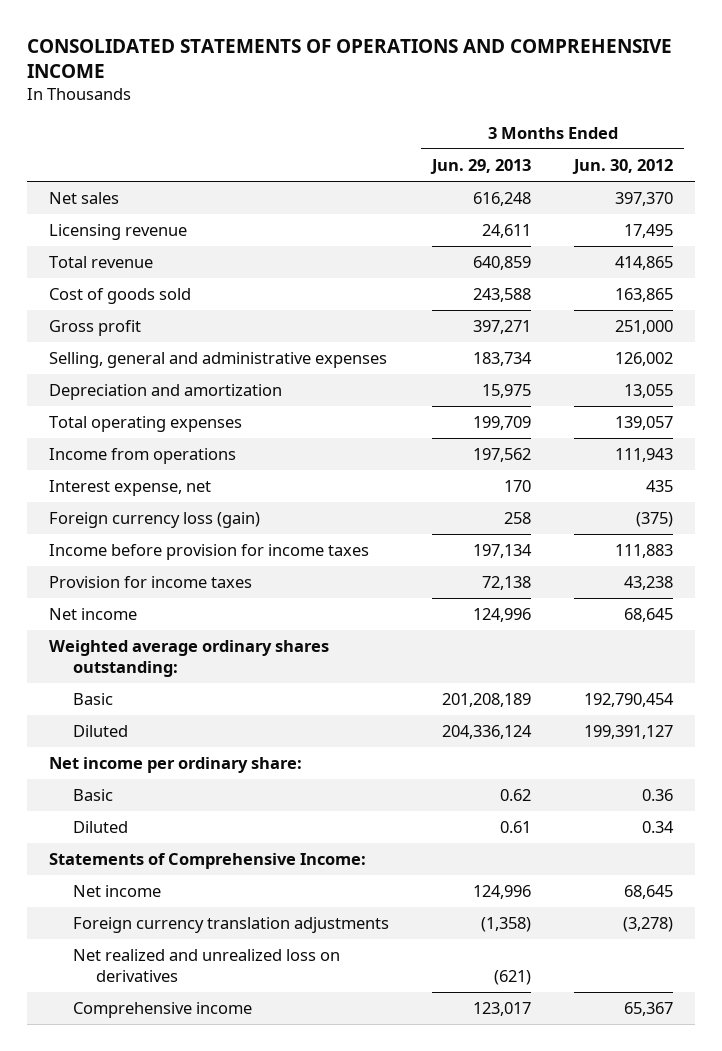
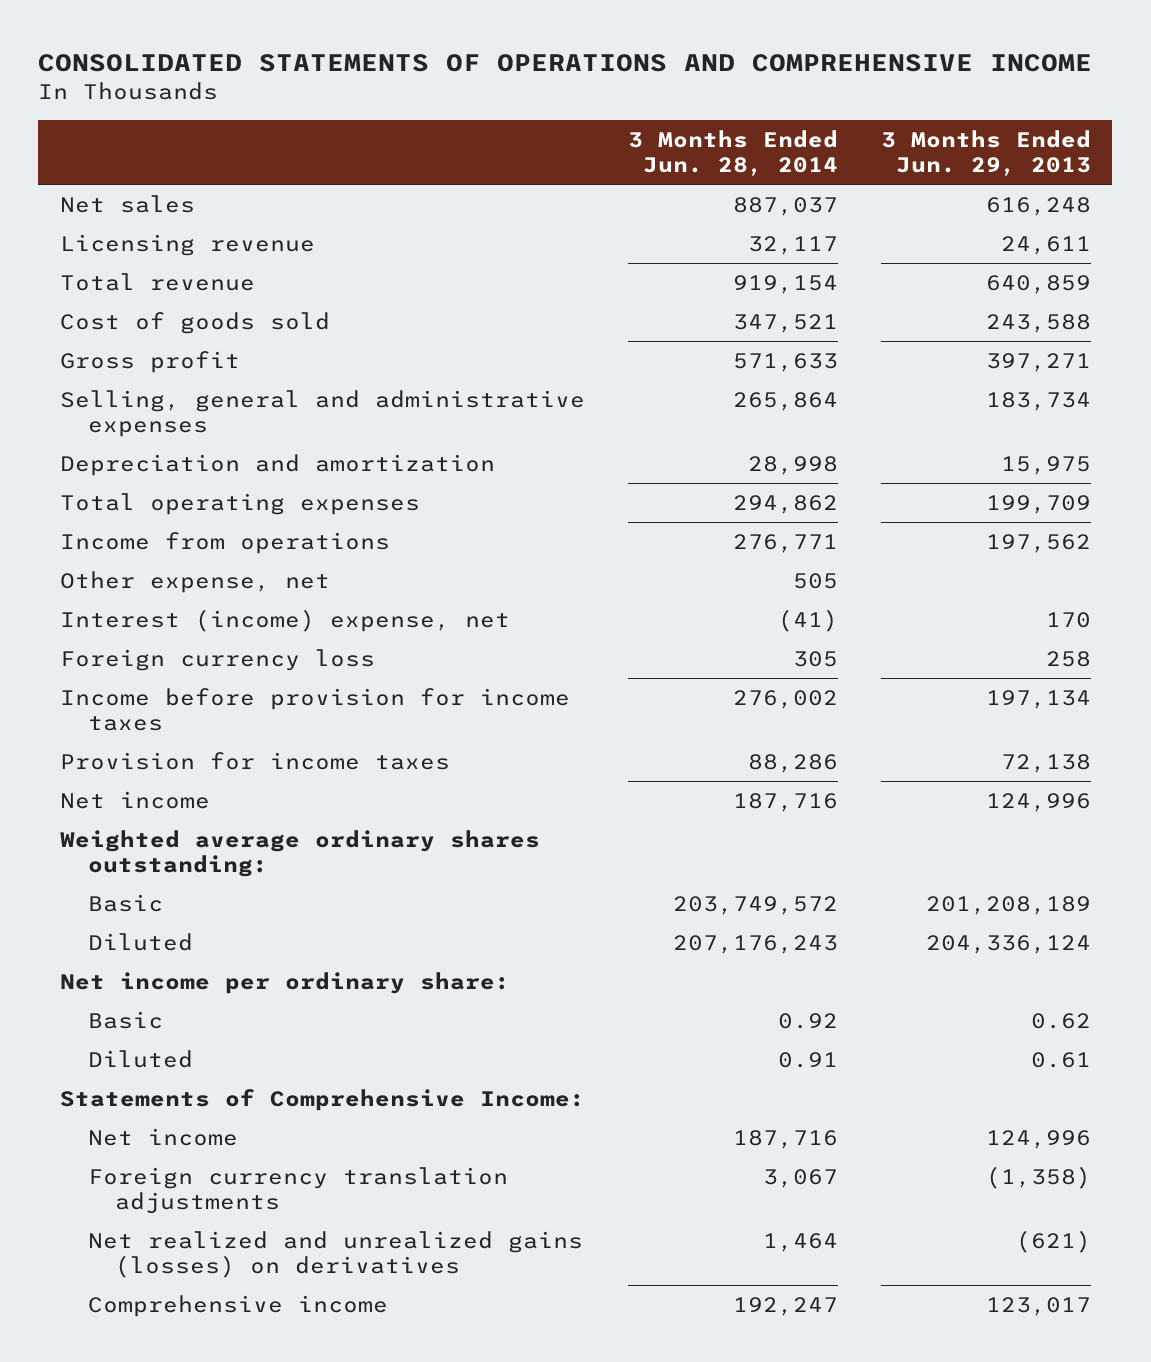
[572,159,674,175] Jun. 30, 2012 -> none
none -> [627,130,838,176] 3 Months Ended Jun. 28, 2014
none -> [59,571,330,594] Other expense, net
[48,480,211,497] Interest expense, net -> [59,609,510,633] Interest (income) expense, net
[48,512,260,529] Foreign currency loss (gain) -> [59,649,375,672] Foreign currency loss
[72,949,340,983] Net realized and unrealized loss on derivatives -> [87,1231,583,1278] Net realized and unrealized gains (losses) on derivatives

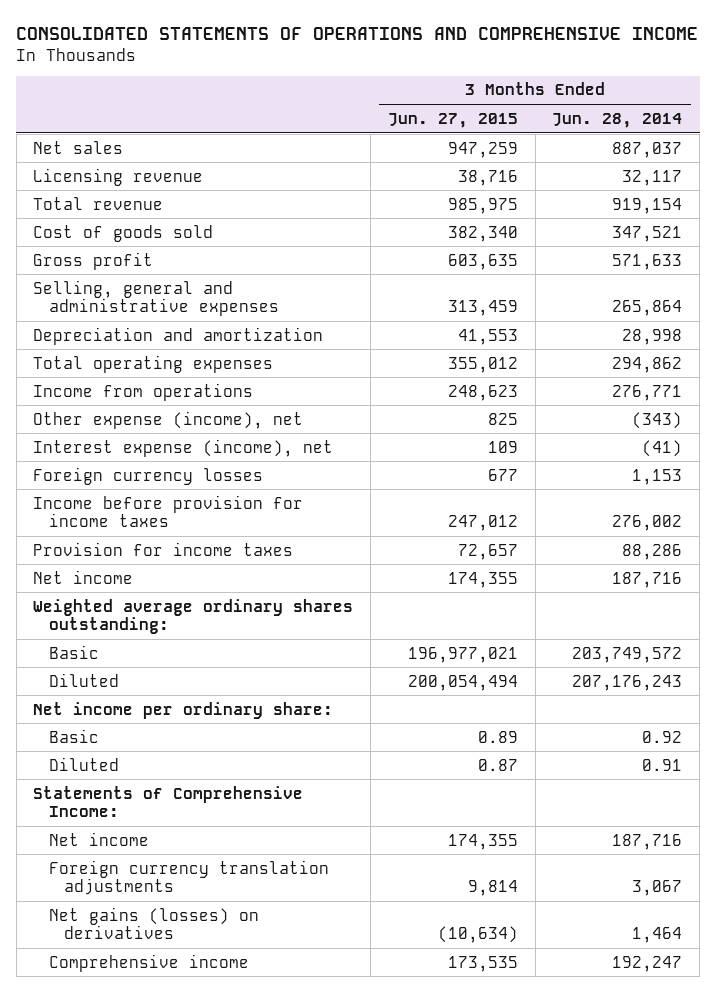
[880,130,1091,176] 3 Months Ended Jun. 29, 2013 -> none
none -> [387,112,518,128] Jun. 27, 2015
[59,571,330,594] Other expense, net -> [33,410,304,429] Other expense (income), net
[792,573,838,590] 505 -> [632,411,683,429] (343)
[59,609,510,633] Interest (income) expense, net -> [33,438,334,457] Interest expense (income), net
[59,649,375,672] Foreign currency loss -> [33,466,264,485] Foreign currency losses
[792,651,838,668] 305 -> [632,468,683,485] 1,153
[87,1231,583,1278] Net realized and unrealized gains (losses) on derivatives -> [48,906,259,939] Net gains (losses) on derivatives

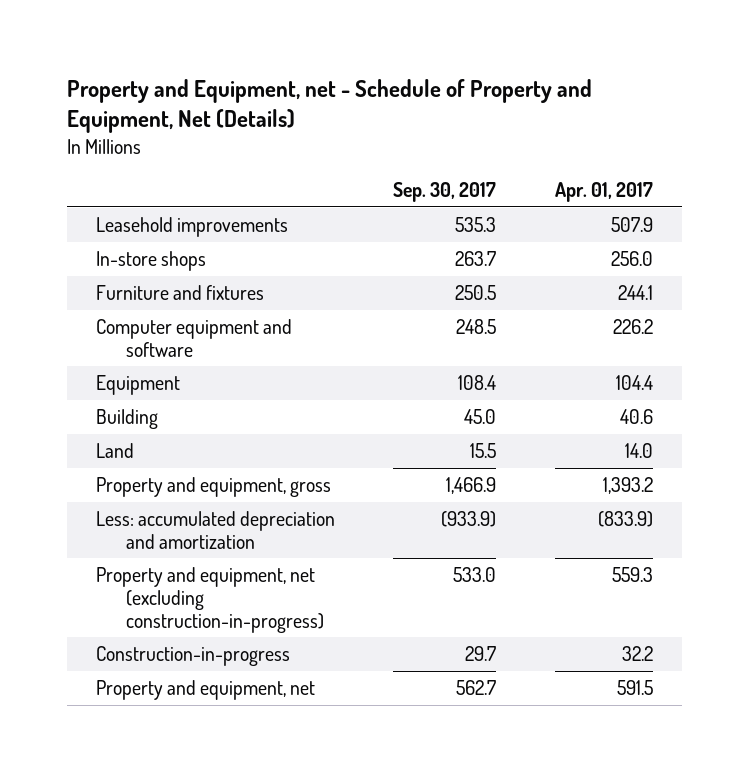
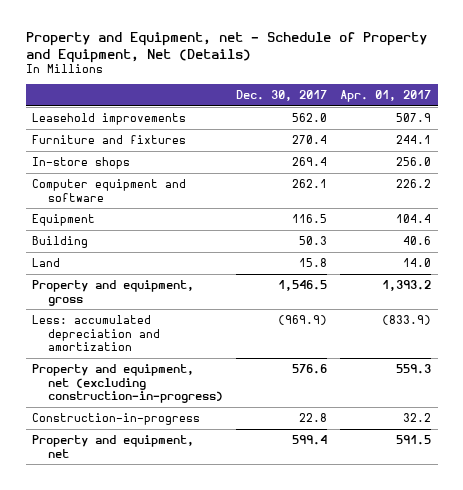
[393,181,497,202] Sep. 30, 2017 -> none
none -> [236,90,328,102] Dec. 30, 2017
[95,250,206,271] In-store shops -> [32,156,131,169] In-store shops

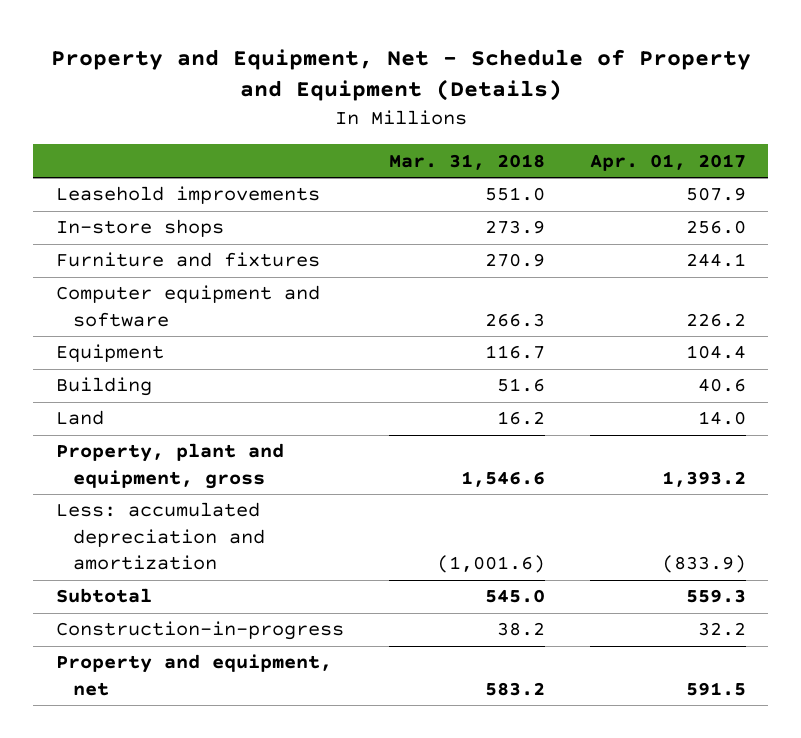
[25,32,427,63] Property and Equipment, net - Schedule of Property and Equipment, Net (Details) -> [50,48,751,102] Property and Equipment, Net - Schedule of Property and Equipment (Details)
[236,90,328,102] Dec. 30, 2017 -> none
none -> [388,153,545,170] Mar. 31, 2018
[32,134,187,144] Furniture and fixtures -> [55,252,320,268] Furniture and fixtures
[32,279,195,306] Property and equipment, gross -> [55,443,284,489] Property, plant and equipment, gross
[32,363,224,404] Property and equipment, net (excluding construction-in-progress) -> [55,588,152,604] Subtotal

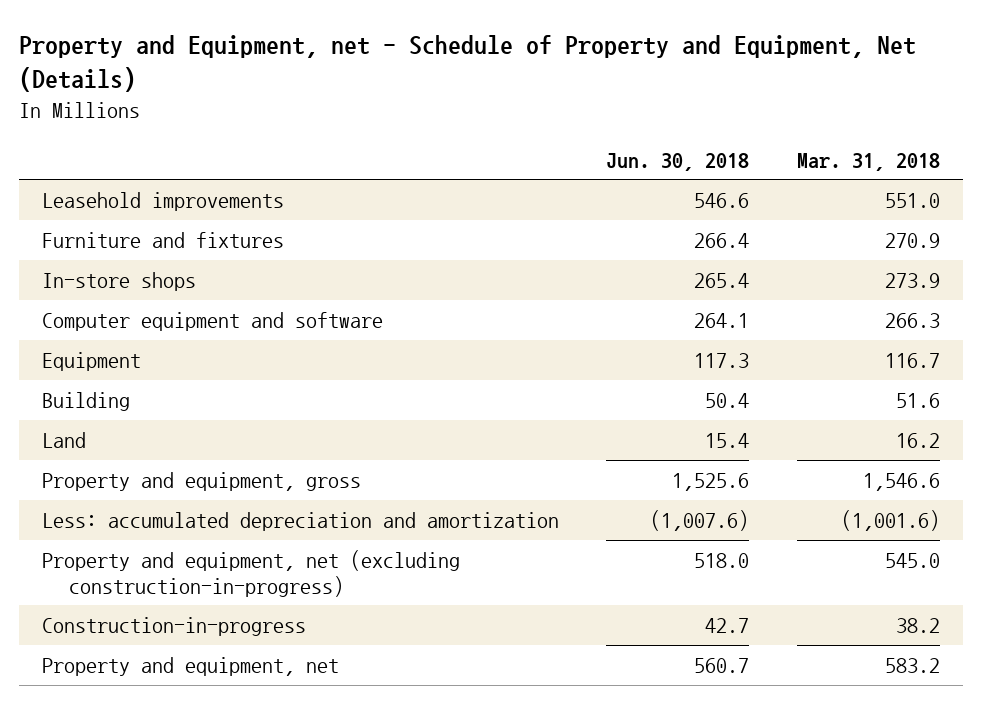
[50,48,751,102] Property and Equipment, Net - Schedule of Property and Equipment (Details) -> [18,35,916,93] Property and Equipment, net - Schedule of Property and Equipment, Net (Details)
[589,153,746,171] Apr. 01, 2017 -> none
none -> [606,152,750,171] Jun. 30, 2018
[55,219,224,238] In-store shops -> [42,272,197,292] In-store shops
[55,443,284,489] Property, plant and equipment, gross -> [42,472,362,492] Property and equipment, gross
[55,588,152,604] Subtotal -> [42,550,461,597] Property and equipment, net (excluding construction-in-progress)

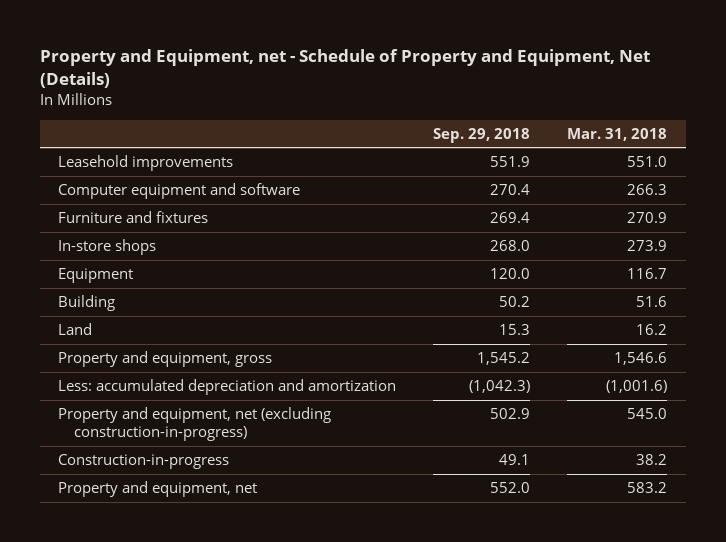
[606,152,750,171] Jun. 30, 2018 -> none
none -> [433,127,531,143] Sep. 29, 2018
[42,312,384,332] Computer equipment and software -> [58,183,301,200] Computer equipment and software

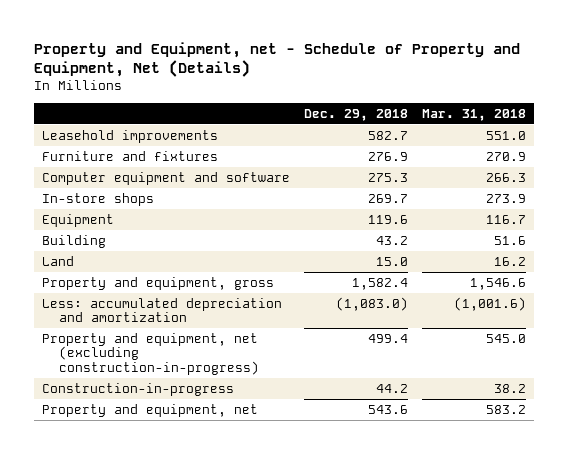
[433,127,531,143] Sep. 29, 2018 -> none
none -> [304,108,409,121] Dec. 29, 2018
[58,183,301,200] Computer equipment and software -> [41,171,290,185] Computer equipment and software

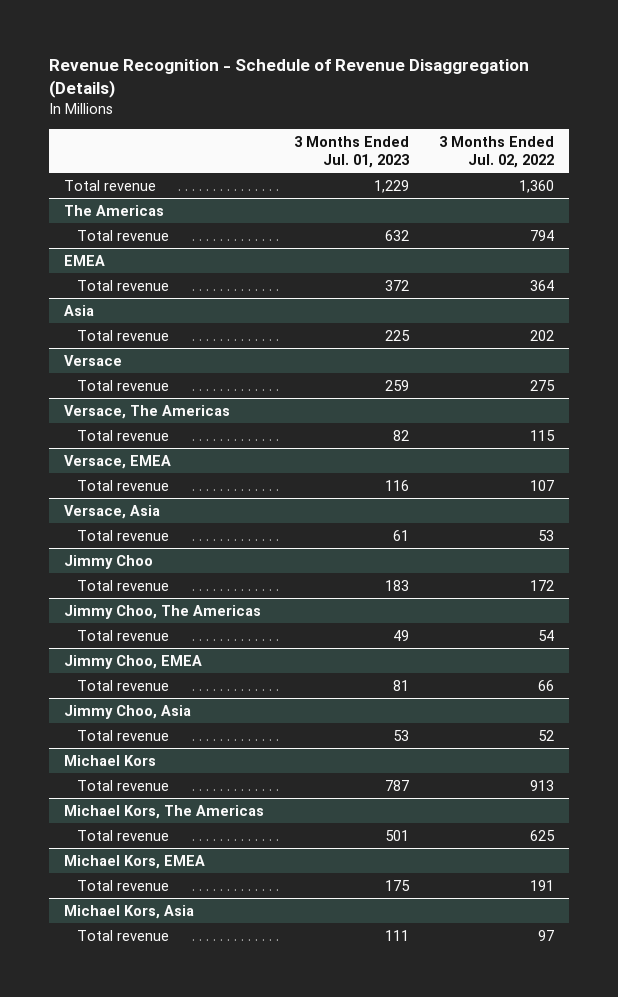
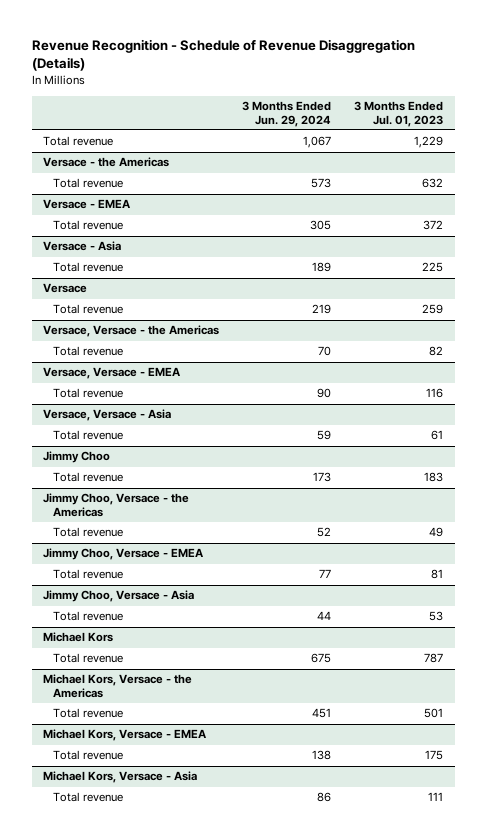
[439,135,555,168] 3 Months Ended Jul. 02, 2022 -> none
none -> [242,101,332,127] 3 Months Ended Jun. 29, 2024
[63,204,164,216] The Americas -> [43,157,170,168] Versace - the Americas
[63,254,105,266] EMEA -> [43,199,132,210] Versace - EMEA
[63,304,94,316] Asia -> [43,241,122,252] Versace - Asia
[63,404,230,419] Versace, The Americas -> [43,325,220,338] Versace, Versace - the Americas
[63,454,171,469] Versace, EMEA -> [43,367,182,380] Versace, Versace - EMEA
[63,504,160,519] Versace, Asia -> [43,409,172,422] Versace, Versace - Asia
[63,604,261,619] Jimmy Choo, The Americas -> [43,493,190,518] Jimmy Choo, Versace - the Americas
[63,654,202,669] Jimmy Choo, EMEA -> [43,548,205,561] Jimmy Choo, Versace - EMEA
[63,704,191,719] Jimmy Choo, Asia -> [43,590,195,603] Jimmy Choo, Versace - Asia
[63,804,264,819] Michael Kors, The Americas -> [43,674,193,699] Michael Kors, Versace - the Americas
[63,854,205,869] Michael Kors, EMEA -> [43,729,208,742] Michael Kors, Versace - EMEA
[63,904,194,919] Michael Kors, Asia -> [43,771,198,784] Michael Kors, Versace - Asia

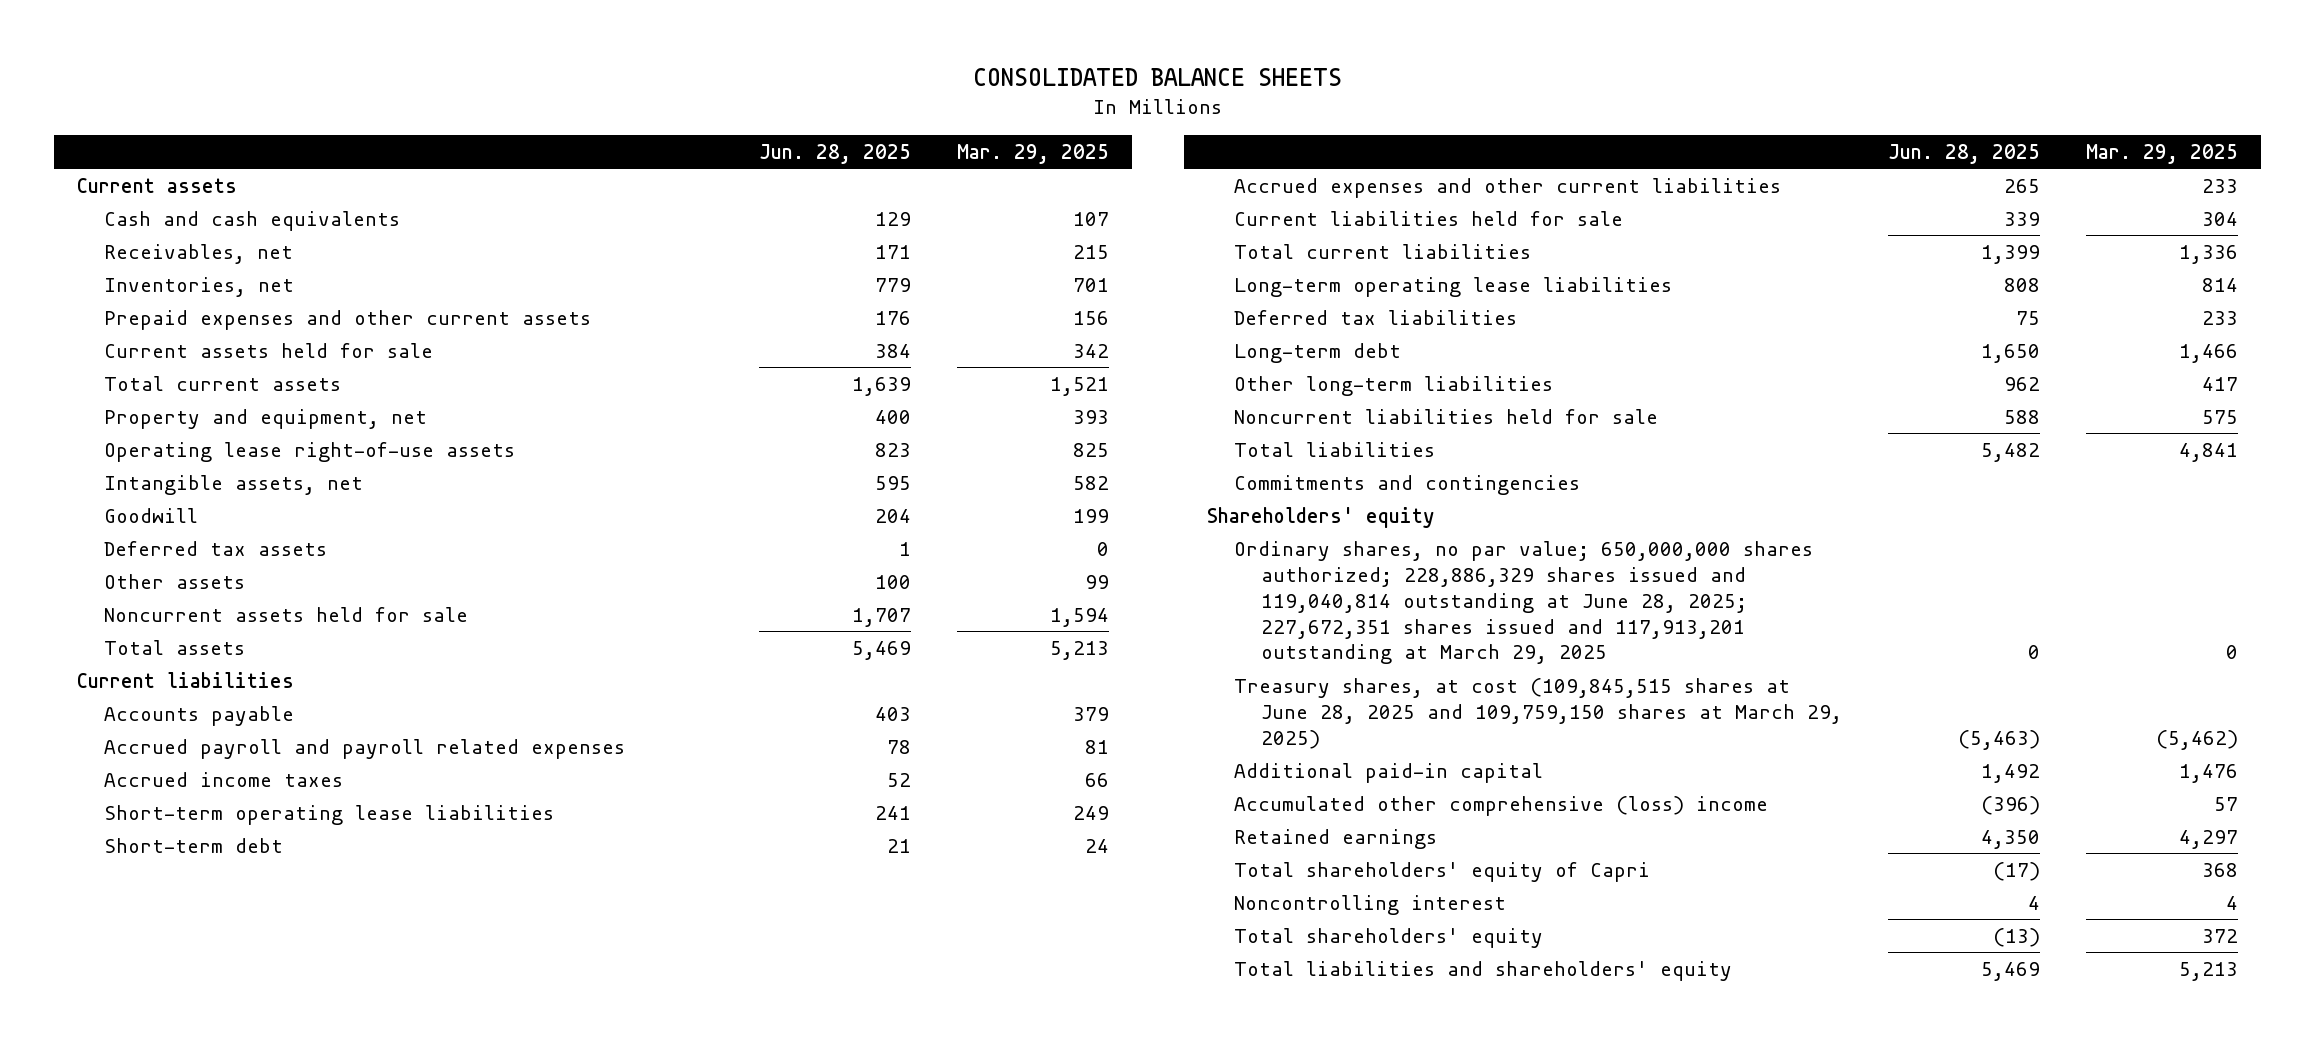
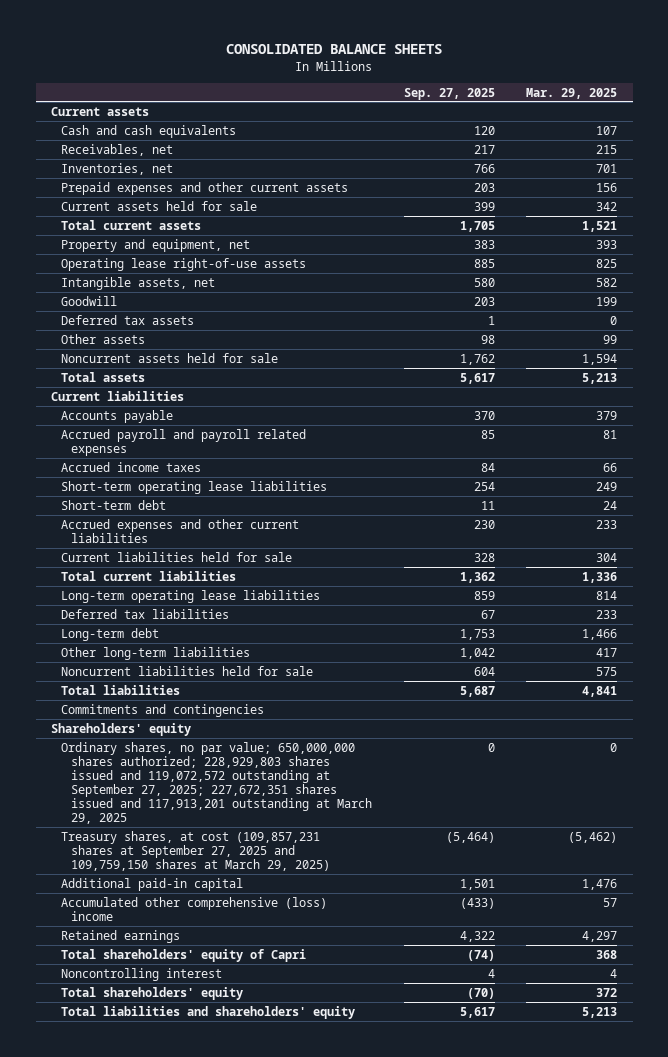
[758,143,911,164] Jun. 28, 2025 -> none
none -> [403,87,495,100] Sep. 27, 2025
[1233,540,1813,665] Ordinary shares, no par value; 650,000,000 shares authorized; 228,886,329 shares issued and 119,040,814 outstanding at June 28, 2025; 227,672,351 shares issued and 117,913,201 outstanding at March 29, 2025 -> [61,741,373,824] Ordinary shares, no par value; 650,000,000 shares authorized; 228,929,803 shares issued and 119,072,572 outstanding at September 27, 2025; 227,672,351 shares issued and 117,913,201 outstanding at March 29, 2025
[1233,677,1842,749] Treasury shares, at cost (109,845,515 shares at June 28, 2025 and 109,759,150 shares at March 29, 2025) -> [61,830,331,871] Treasury shares, at cost (109,857,231 shares at September 27, 2025 and 109,759,150 shares at March 29, 2025)

